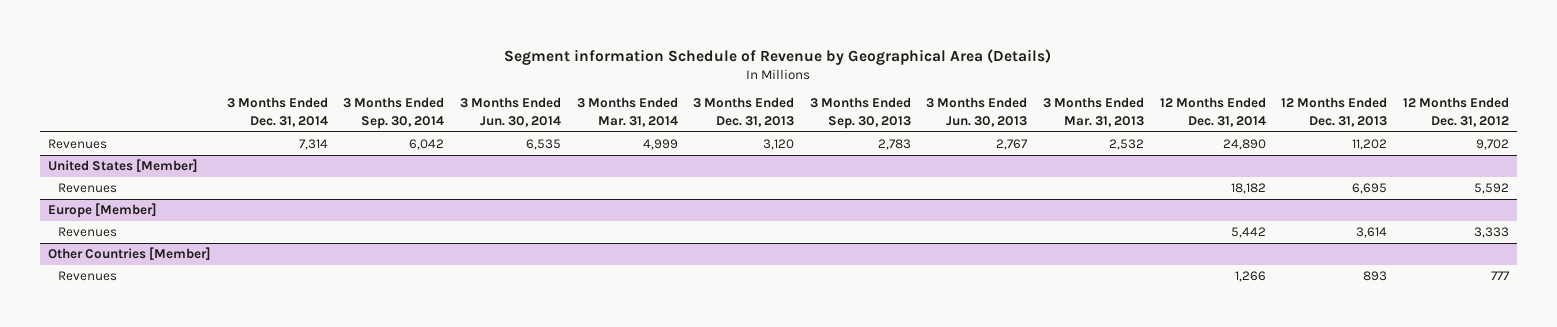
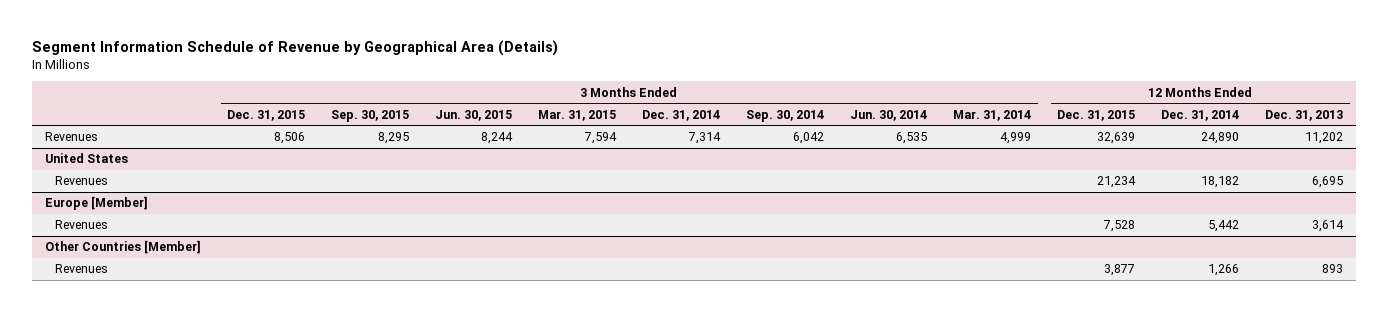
[504,48,1052,65] Segment information Schedule of Revenue by Geographical Area (Details) -> [32,39,559,56] Segment Information Schedule of Revenue by Geographical Area (Details)
[693,97,795,127] 3 Months Ended Dec. 31, 2013 -> none
[809,97,911,129] 3 Months Ended Sep. 30, 2013 -> none
[926,97,1028,127] 3 Months Ended Jun. 30, 2013 -> none
[1043,97,1145,127] 3 Months Ended Mar. 31, 2013 -> none
[1402,97,1509,127] 12 Months Ended Dec. 31, 2012 -> none
none -> [227,109,306,121] Dec. 31, 2015
none -> [331,109,410,122] Sep. 30, 2015
none -> [435,109,513,121] Jun. 30, 2015
none -> [538,109,617,121] Mar. 31, 2015
none -> [1057,109,1136,121] Dec. 31, 2015
[48,159,199,173] United States [Member] -> [45,153,129,164] United States

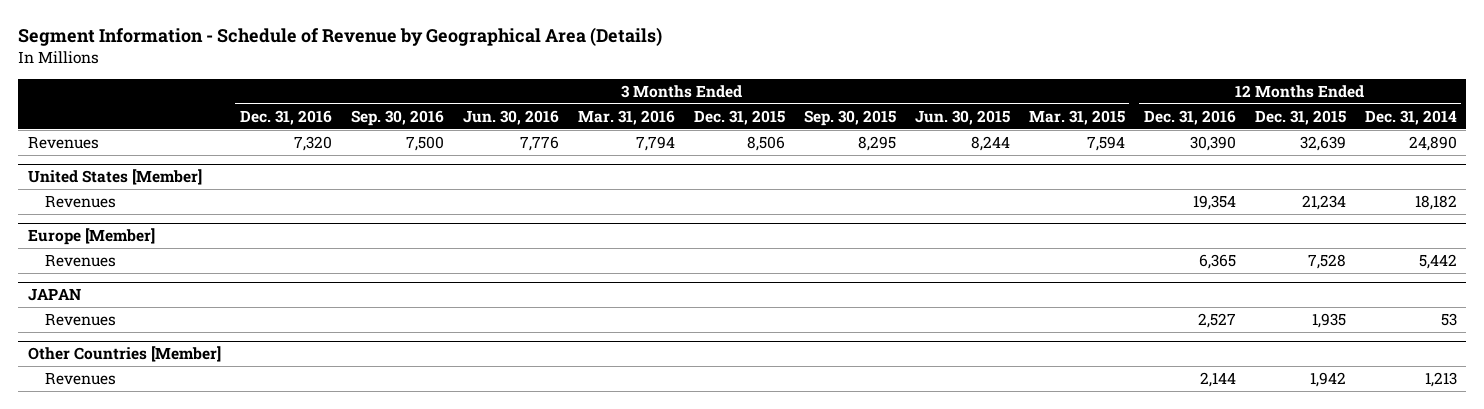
[32,39,559,56] Segment Information Schedule of Revenue by Geographical Area (Details) -> [18,27,663,47] Segment Information - Schedule of Revenue by Geographical Area (Details)
[642,109,721,121] Dec. 31, 2014 -> none
[746,109,825,122] Sep. 30, 2014 -> none
[850,109,928,121] Jun. 30, 2014 -> none
[953,109,1032,121] Mar. 31, 2014 -> none
[1265,109,1344,121] Dec. 31, 2013 -> none
none -> [239,109,332,125] Dec. 31, 2016
none -> [350,109,444,126] Sep. 30, 2016
none -> [462,109,559,125] Jun. 30, 2016
none -> [577,109,675,125] Mar. 31, 2016
none -> [1143,109,1236,125] Dec. 31, 2016
[45,153,129,164] United States -> [27,169,202,186] United States [Member]
none -> [27,288,81,302] JAPAN
none -> [44,314,116,327] Revenues
[1104,264,1136,277] 3,877 -> [1309,372,1346,388] 1,942
[1208,264,1240,277] 1,266 -> [1424,372,1457,388] 1,213

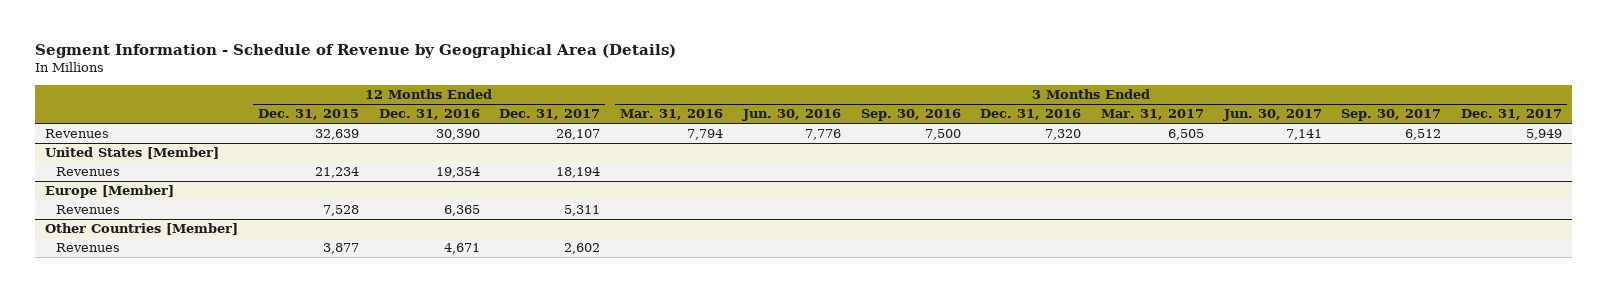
[693,109,785,125] Dec. 31, 2015 -> none
[803,109,896,126] Sep. 30, 2015 -> none
[914,109,1010,125] Jun. 30, 2015 -> none
[1028,109,1125,125] Mar. 31, 2015 -> none
[1364,109,1457,125] Dec. 31, 2014 -> none
none -> [499,109,601,121] Dec. 31, 2017
none -> [1100,109,1204,121] Mar. 31, 2017
none -> [1222,109,1322,122] Jun. 30, 2017
none -> [1341,109,1442,122] Sep. 30, 2017
none -> [1461,109,1563,121] Dec. 31, 2017
[27,288,81,302] JAPAN -> none
[44,314,116,327] Revenues -> none
[1199,372,1236,388] 2,144 -> [443,243,480,255] 4,671
[1309,372,1346,388] 1,942 -> [322,243,359,255] 3,877

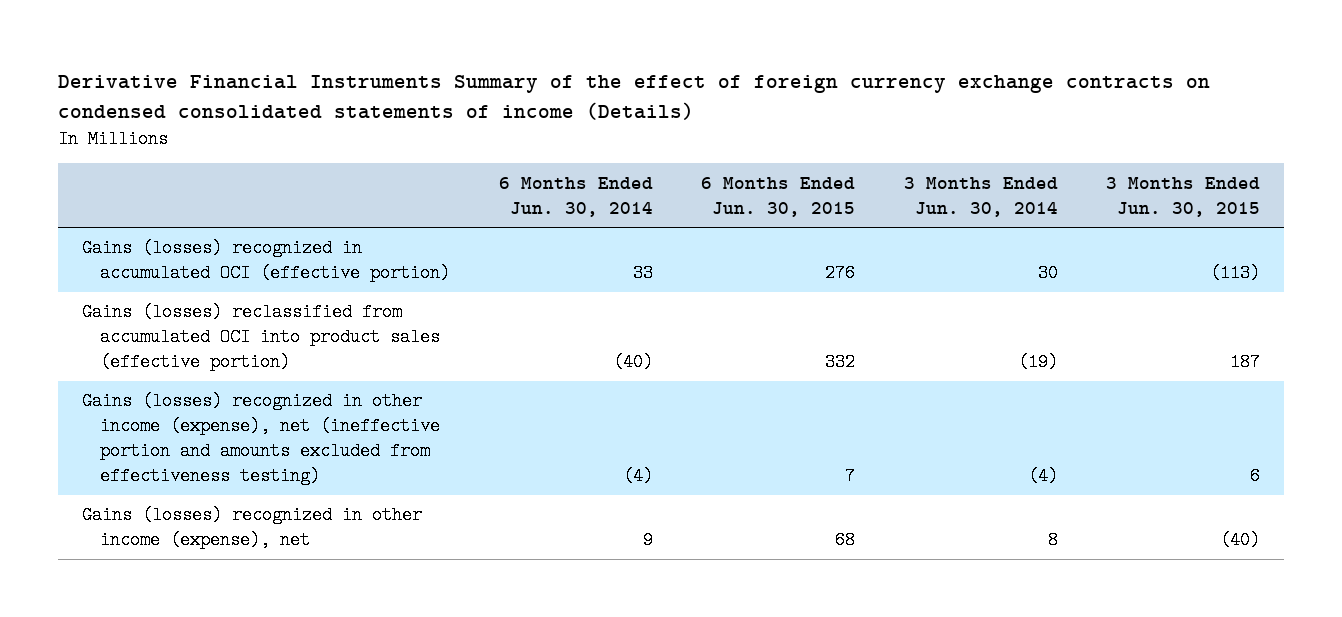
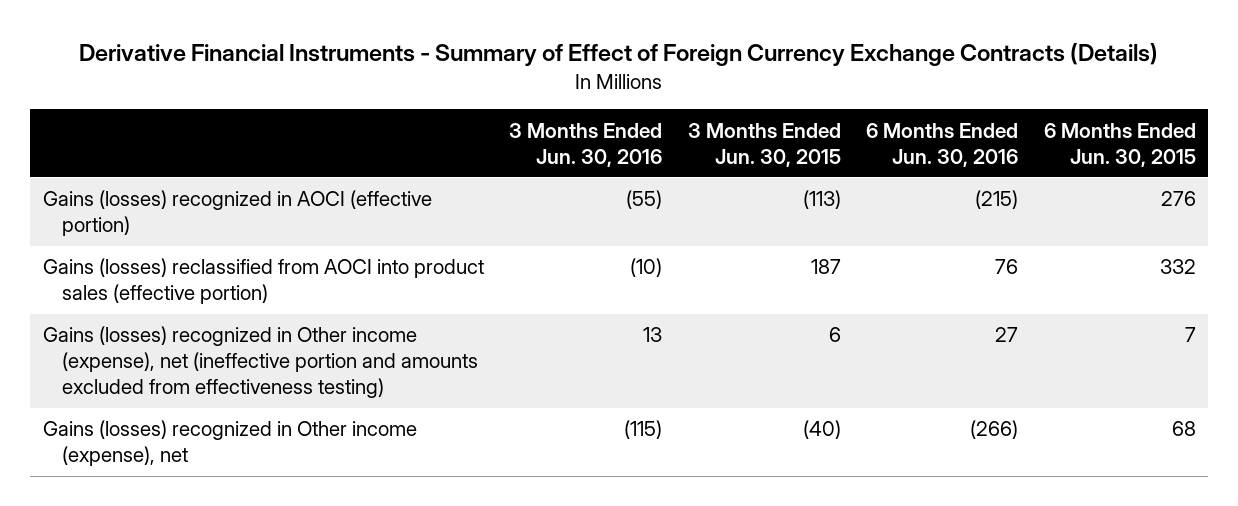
[57,74,1210,120] Derivative Financial Instruments Summary of the effect of foreign currency exchange contracts on condensed consolidated statements of income (Details) -> [79,43,1159,67] Derivative Financial Instruments - Summary of Effect of Foreign Currency Exchange Contracts (Details)
[498,176,653,217] 6 Months Ended Jun. 30, 2014 -> none
[903,176,1058,217] 3 Months Ended Jun. 30, 2014 -> none
none -> [509,122,663,167] 3 Months Ended Jun. 30, 2016
none -> [866,122,1019,167] 6 Months Ended Jun. 30, 2016
[82,239,451,283] Gains (losses) recognized in accumulated OCI (effective portion) -> [42,190,432,237] Gains (losses) recognized in AOCI (effective portion)
[82,303,441,372] Gains (losses) reclassified from accumulated OCI into product sales (effective portion) -> [42,258,484,305] Gains (losses) reclassified from AOCI into product sales (effective portion)
[82,392,441,485] Gains (losses) recognized in other income (expense), net (ineffective portion and amounts excluded from effectiveness testing) -> [42,326,479,399] Gains (losses) recognized in Other income (expense), net (ineffective portion and amounts excluded from effectiveness testing)
[82,506,423,550] Gains (losses) recognized in other income (expense), net -> [42,420,417,467] Gains (losses) recognized in Other income (expense), net

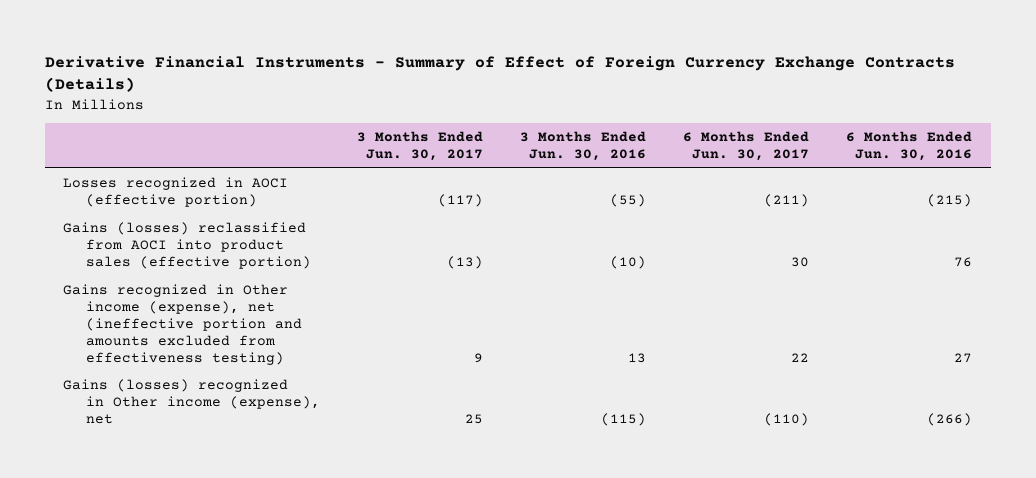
[687,122,841,167] 3 Months Ended Jun. 30, 2015 -> none
[1043,122,1196,167] 6 Months Ended Jun. 30, 2015 -> none
none -> [356,131,483,162] 3 Months Ended Jun. 30, 2017
none -> [683,131,810,162] 6 Months Ended Jun. 30, 2017
[42,190,432,237] Gains (losses) recognized in AOCI (effective portion) -> [63,177,289,208] Losses recognized in AOCI (effective portion)
[42,326,479,399] Gains (losses) recognized in Other income (expense), net (ineffective portion and amounts excluded from effectiveness testing) -> [63,284,302,365] Gains recognized in Other income (expense), net (ineffective portion and amounts excluded from effectiveness testing)

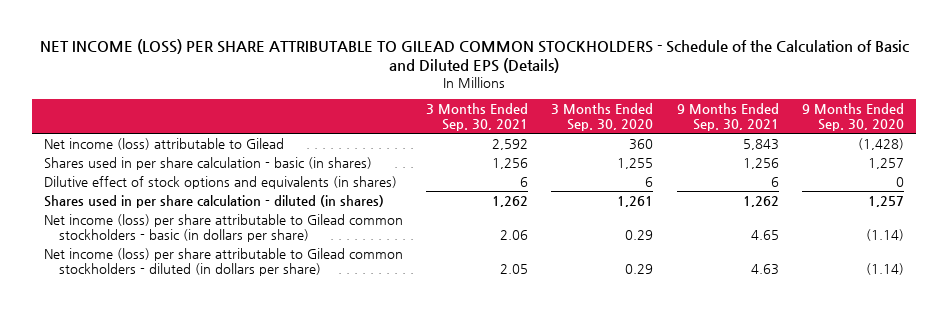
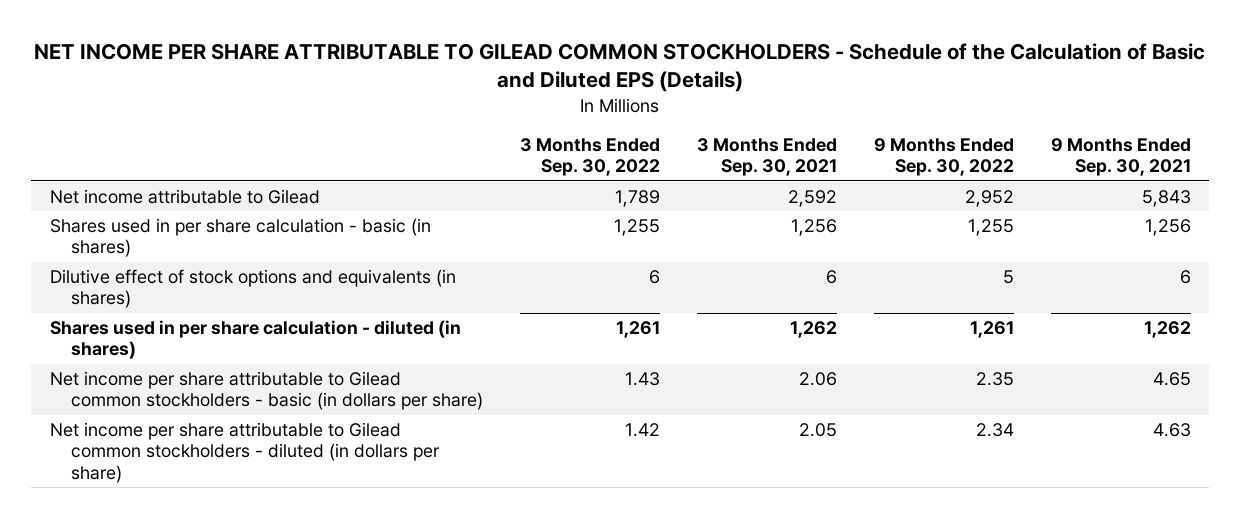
[39,39,909,74] NET INCOME (LOSS) PER SHARE ATTRIBUTABLE TO GILEAD COMMON STOCKHOLDERS - Schedule of the Calculation of Basic and Diluted EPS (Details) -> [34,43,1206,93] NET INCOME PER SHARE ATTRIBUTABLE TO GILEAD COMMON STOCKHOLDERS - Schedule of the Calculation of Basic and Diluted EPS (Details)
[551,103,654,132] 3 Months Ended Sep. 30, 2020 -> none
[802,103,905,132] 9 Months Ended Sep. 30, 2020 -> none
none -> [519,138,660,177] 3 Months Ended Sep. 30, 2022
none -> [873,138,1014,177] 9 Months Ended Sep. 30, 2022
[43,137,284,150] Net income (loss) attributable to Gilead -> [49,189,320,205] Net income attributable to Gilead
[43,213,403,242] Net income (loss) per share attributable to Gilead common stockholders - basic (in dollars per share) -> [49,371,483,411] Net income per share attributable to Gilead common stockholders - basic (in dollars per share)
[43,247,403,276] Net income (loss) per share attributable to Gilead common stockholders - diluted (in dollars per share) -> [49,422,440,483] Net income per share attributable to Gilead common stockholders - diluted (in dollars per share)

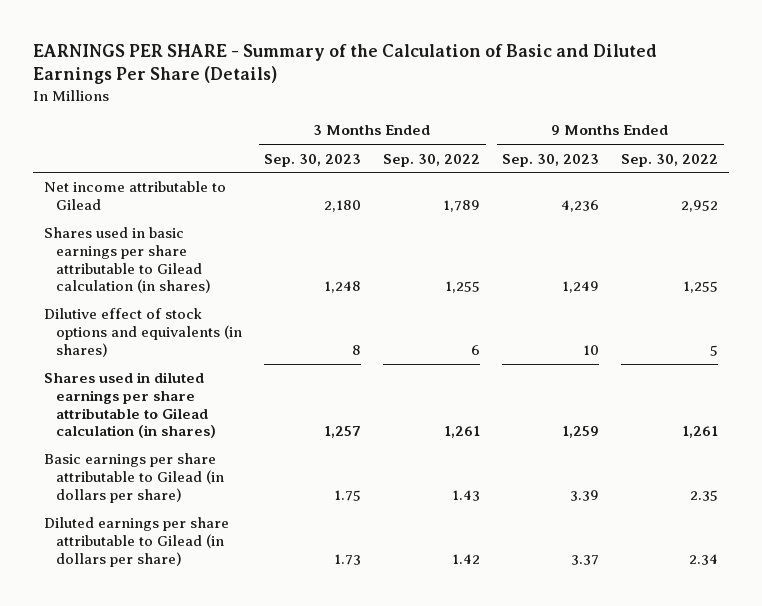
[34,43,1206,93] NET INCOME PER SHARE ATTRIBUTABLE TO GILEAD COMMON STOCKHOLDERS - Schedule of the Calculation of Basic and Diluted EPS (Details) -> [32,43,657,85] EARNINGS PER SHARE - Summary of the Calculation of Basic and Diluted Earnings Per Share (Details)
[696,138,837,177] 3 Months Ended Sep. 30, 2021 -> none
[1050,138,1191,177] 9 Months Ended Sep. 30, 2021 -> none
none -> [264,153,362,167] Sep. 30, 2023
none -> [502,153,600,167] Sep. 30, 2023
[49,218,431,258] Shares used in per share calculation - basic (in shares) -> [43,227,212,294] Shares used in basic earnings per share attributable to Gilead calculation (in shares)
[49,320,461,360] Shares used in per share calculation - diluted (in shares) -> [43,372,217,439] Shares used in diluted earnings per share attributable to Gilead calculation (in shares)
[49,371,483,411] Net income per share attributable to Gilead common stockholders - basic (in dollars per share) -> [43,453,225,503] Basic earnings per share attributable to Gilead (in dollars per share)
[49,422,440,483] Net income per share attributable to Gilead common stockholders - diluted (in dollars per share) -> [43,517,229,567] Diluted earnings per share attributable to Gilead (in dollars per share)

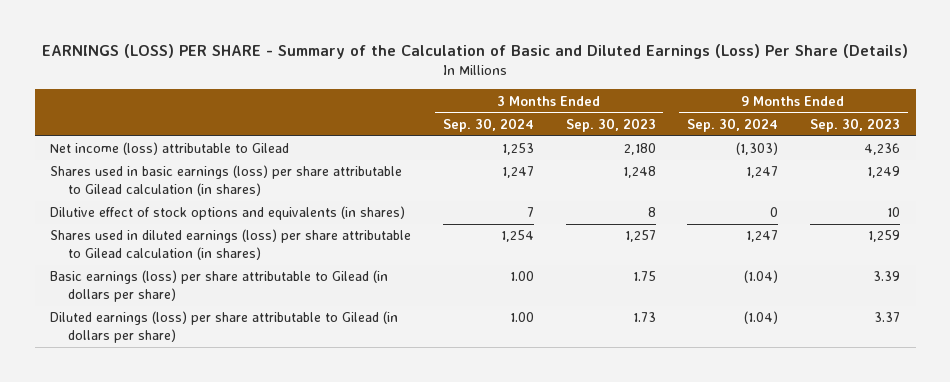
[32,43,657,85] EARNINGS PER SHARE - Summary of the Calculation of Basic and Diluted Earnings Per Share (Details) -> [42,44,909,60] EARNINGS (LOSS) PER SHARE - Summary of the Calculation of Basic and Diluted Earnings (Loss) Per Share (Details)
[383,153,481,167] Sep. 30, 2022 -> none
[621,153,719,167] Sep. 30, 2022 -> none
none -> [442,118,534,133] Sep. 30, 2024
none -> [687,118,779,133] Sep. 30, 2024
[43,181,226,211] Net income attributable to Gilead -> [50,142,290,156] Net income (loss) attributable to Gilead
[43,227,212,294] Shares used in basic earnings per share attributable to Gilead calculation (in shares) -> [50,165,403,196] Shares used in basic earnings (loss) per share attributable to Gilead calculation (in shares)
[43,372,217,439] Shares used in diluted earnings per share attributable to Gilead calculation (in shares) -> [50,229,412,260] Shares used in diluted earnings (loss) per share attributable to Gilead calculation (in shares)
[43,453,225,503] Basic earnings per share attributable to Gilead (in dollars per share) -> [50,270,389,302] Basic earnings (loss) per share attributable to Gilead (in dollars per share)
[43,517,229,567] Diluted earnings per share attributable to Gilead (in dollars per share) -> [50,311,399,343] Diluted earnings (loss) per share attributable to Gilead (in dollars per share)

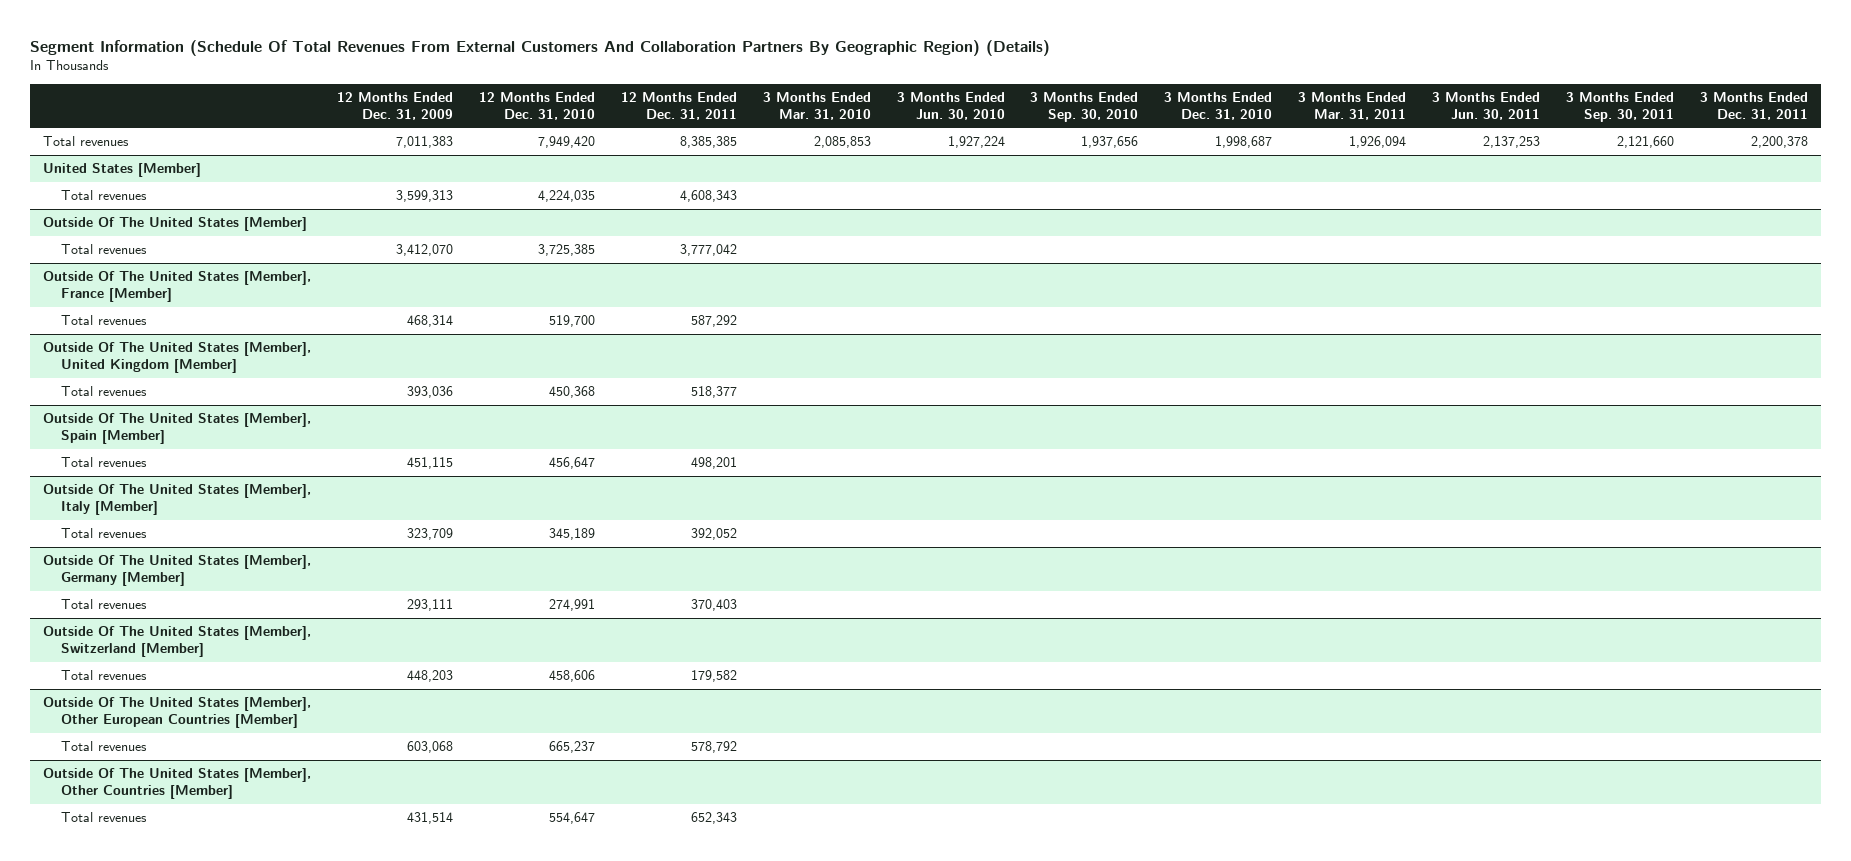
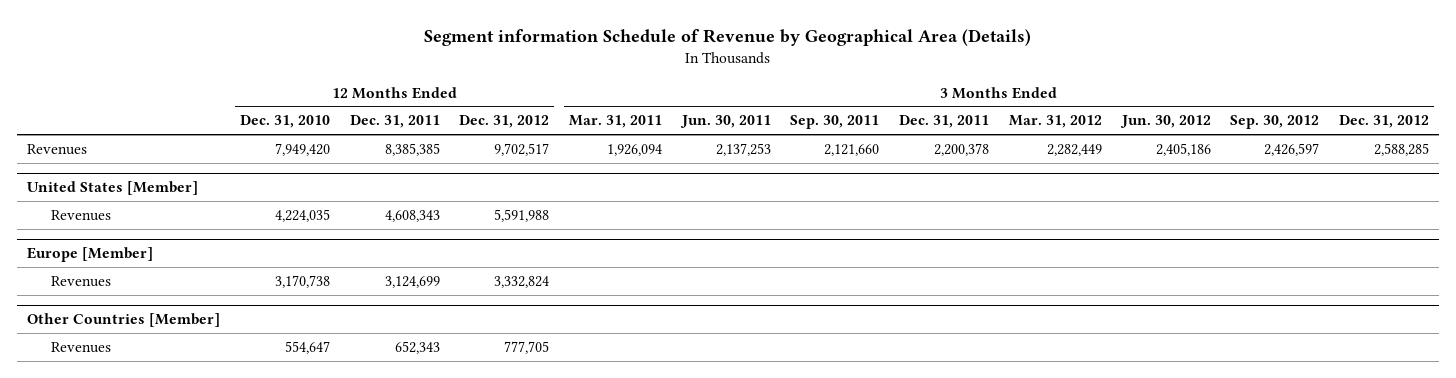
[30,39,1051,56] Segment Information (Schedule Of Total Revenues From External Customers And Collaboration Partners By Geographic Region) (Details) -> [424,28,1032,46] Segment information Schedule of Revenue by Geographical Area (Details)
[337,92,454,120] 12 Months Ended Dec. 31, 2009 -> none
[762,92,871,120] 3 Months Ended Mar. 31, 2010 -> none
[896,92,1005,120] 3 Months Ended Jun. 30, 2010 -> none
[1030,92,1139,122] 3 Months Ended Sep. 30, 2010 -> none
[1164,92,1273,120] 3 Months Ended Dec. 31, 2010 -> none
none -> [459,115,550,129] Dec. 31, 2012
none -> [1008,115,1102,129] Mar. 31, 2012
none -> [1119,115,1211,129] Jun. 30, 2012
none -> [1230,115,1320,130] Sep. 30, 2012
none -> [1339,115,1430,129] Dec. 31, 2012
[43,136,130,147] Total revenues -> [27,144,88,156] Revenues
[43,217,308,232] Outside Of The United States [Member] -> none
[43,271,312,302] Outside Of The United States [Member], France [Member] -> none
[43,342,312,373] Outside Of The United States [Member], United Kingdom [Member] -> none
[60,386,147,397] Total revenues -> none
[43,413,312,444] Outside Of The United States [Member], Spain [Member] -> none
[60,457,147,468] Total revenues -> none
[43,484,312,515] Outside Of The United States [Member], Italy [Member] -> none
[60,528,147,539] Total revenues -> none
[43,555,312,586] Outside Of The United States [Member], Germany [Member] -> none
[60,599,147,610] Total revenues -> none
[43,626,312,657] Outside Of The United States [Member], Switzerland [Member] -> none
[60,670,147,681] Total revenues -> none
[43,697,312,728] Outside Of The United States [Member], Other European Countries [Member] -> none
[60,741,147,752] Total revenues -> none
[43,768,312,799] Outside Of The United States [Member], Other Countries [Member] -> none
[60,812,147,823] Total revenues -> none
[60,190,147,201] Total revenues -> [50,210,111,222] Revenues
none -> [27,247,154,263] Europe [Member]
[60,244,147,255] Total revenues -> [50,276,111,288] Revenues
[537,244,595,257] 3,725,385 -> [274,275,330,289] 3,170,738
[679,244,737,257] 3,777,042 -> [384,276,440,289] 3,124,699
none -> [27,313,221,328] Other Countries [Member]
[60,315,147,326] Total revenues -> [50,342,111,354] Revenues
[548,315,595,328] 519,700 -> [284,341,330,355] 554,647
[690,315,737,328] 587,292 -> [394,341,440,355] 652,343

